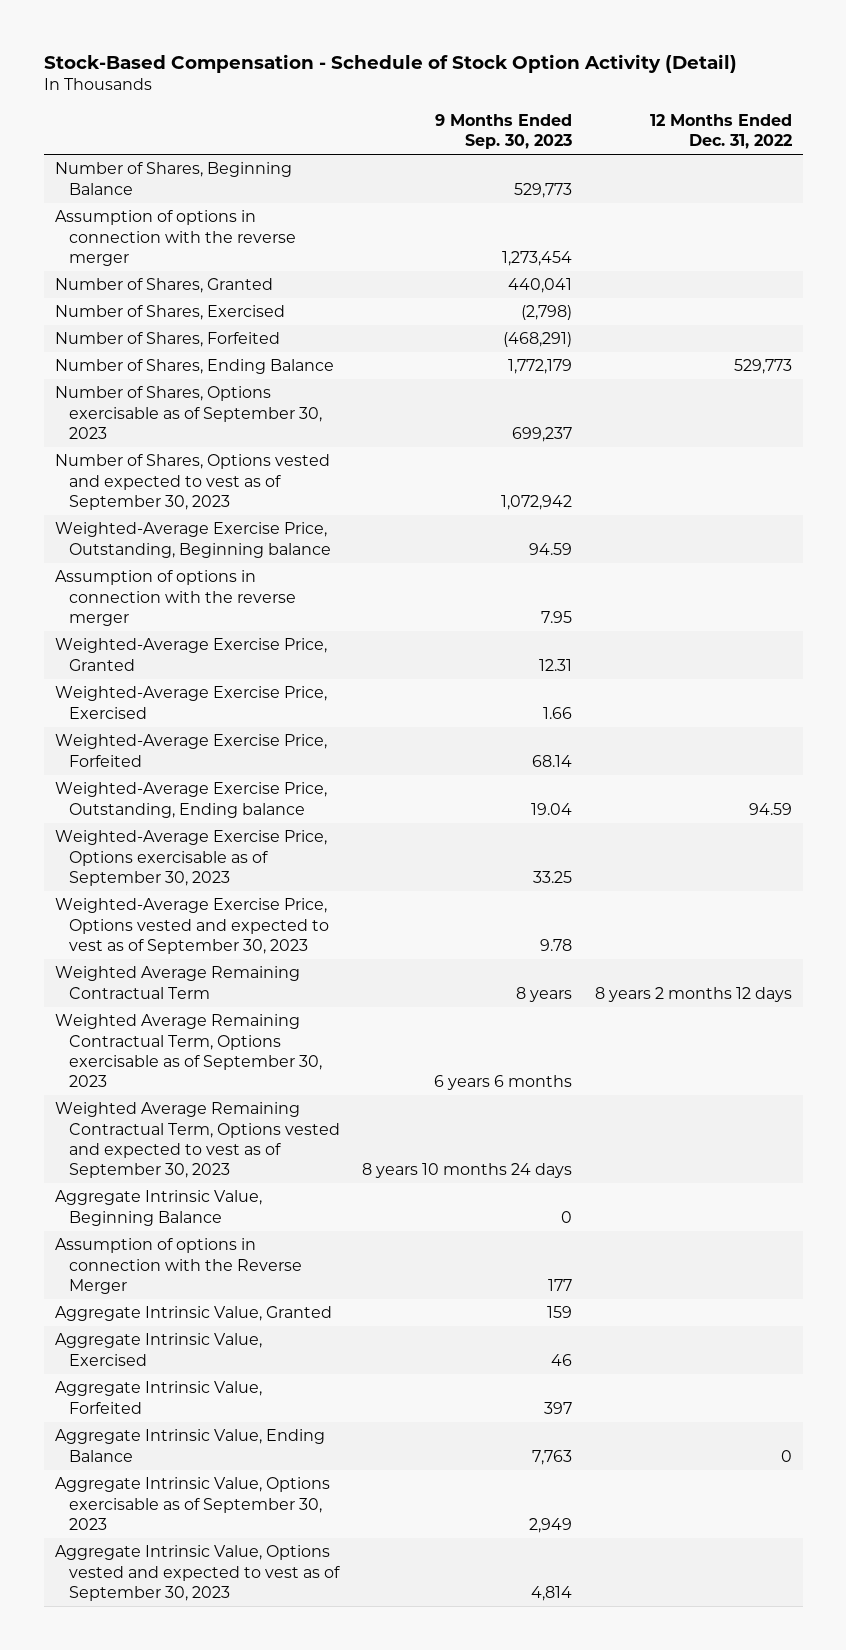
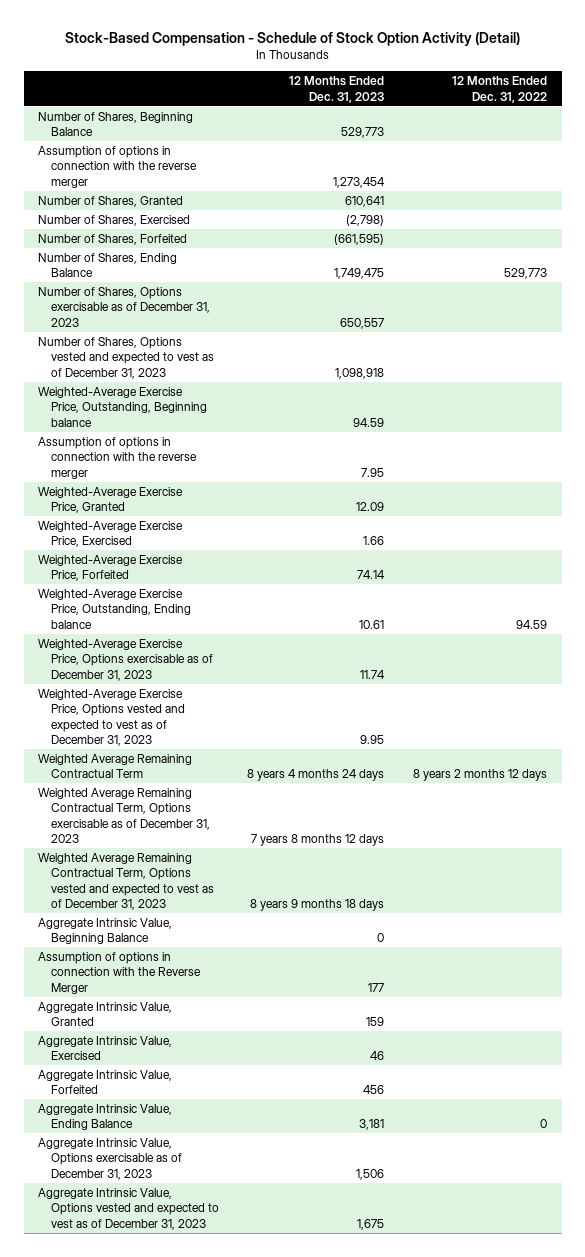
[435,113,573,150] 9 Months Ended Sep. 30, 2023 -> none
none -> [289,76,385,103] 12 Months Ended Dec. 31, 2023
[54,386,323,439] Number of Shares, Options exercisable as of September 30, 2023 -> [38,286,210,327] Number of Shares, Options exercisable as of December 31, 2023
[54,454,330,510] Number of Shares, Options vested and expected to vest as of September 30, 2023 -> [38,336,214,379] Number of Shares, Options vested and expected to vest as of December 31, 2023
[54,830,327,886] Weighted-Average Exercise Price, Options exercisable as of September 30, 2023 -> [38,638,213,681] Weighted-Average Exercise Price, Options exercisable as of December 31, 2023
[54,898,330,954] Weighted-Average Exercise Price, Options vested and expected to vest as of September 30, 2023 -> [38,688,185,747] Weighted-Average Exercise Price, Options vested and expected to vest as of December 31, 2023
[54,1014,323,1088] Weighted Average Remaining Contractual Term, Options exercisable as of September 30, 2023 -> [38,787,210,844] Weighted Average Remaining Contractual Term, Options exercisable as of December 31, 2023
[54,1102,341,1179] Weighted Average Remaining Contractual Term, Options vested and expected to vest as of September 30, 2023 -> [38,852,214,911] Weighted Average Remaining Contractual Term, Options vested and expected to vest as of December 31, 2023
[54,1477,330,1530] Aggregate Intrinsic Value, Options exercisable as of September 30, 2023 -> [38,1137,182,1180] Aggregate Intrinsic Value, Options exercisable as of December 31, 2023
[54,1545,341,1601] Aggregate Intrinsic Value, Options vested and expected to vest as of September 30, 2023 -> [38,1187,219,1230] Aggregate Intrinsic Value, Options vested and expected to vest as of December 31, 2023

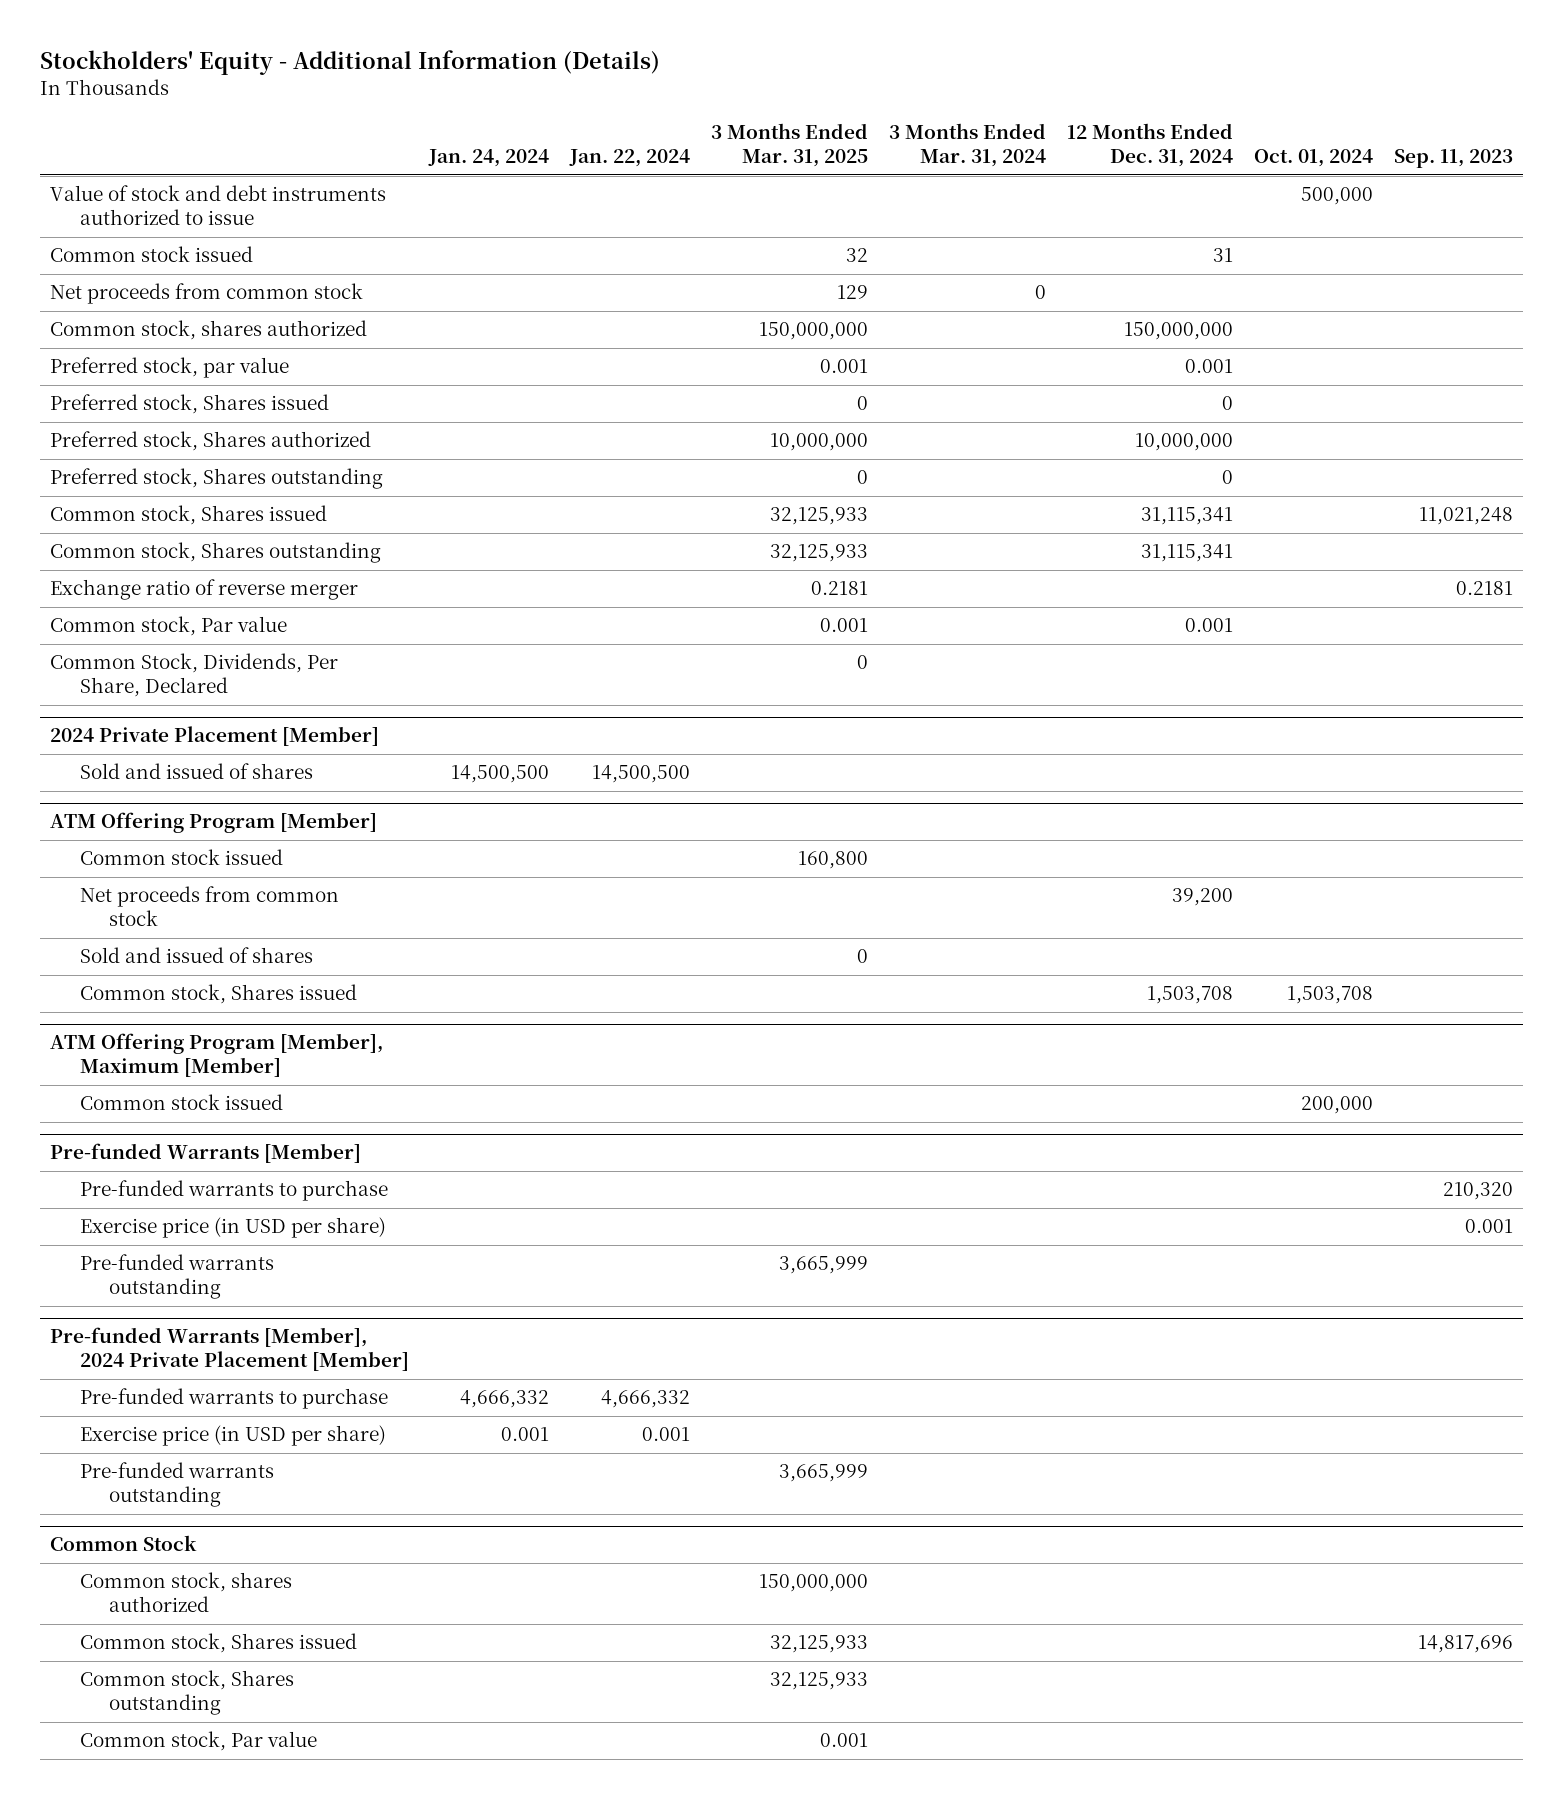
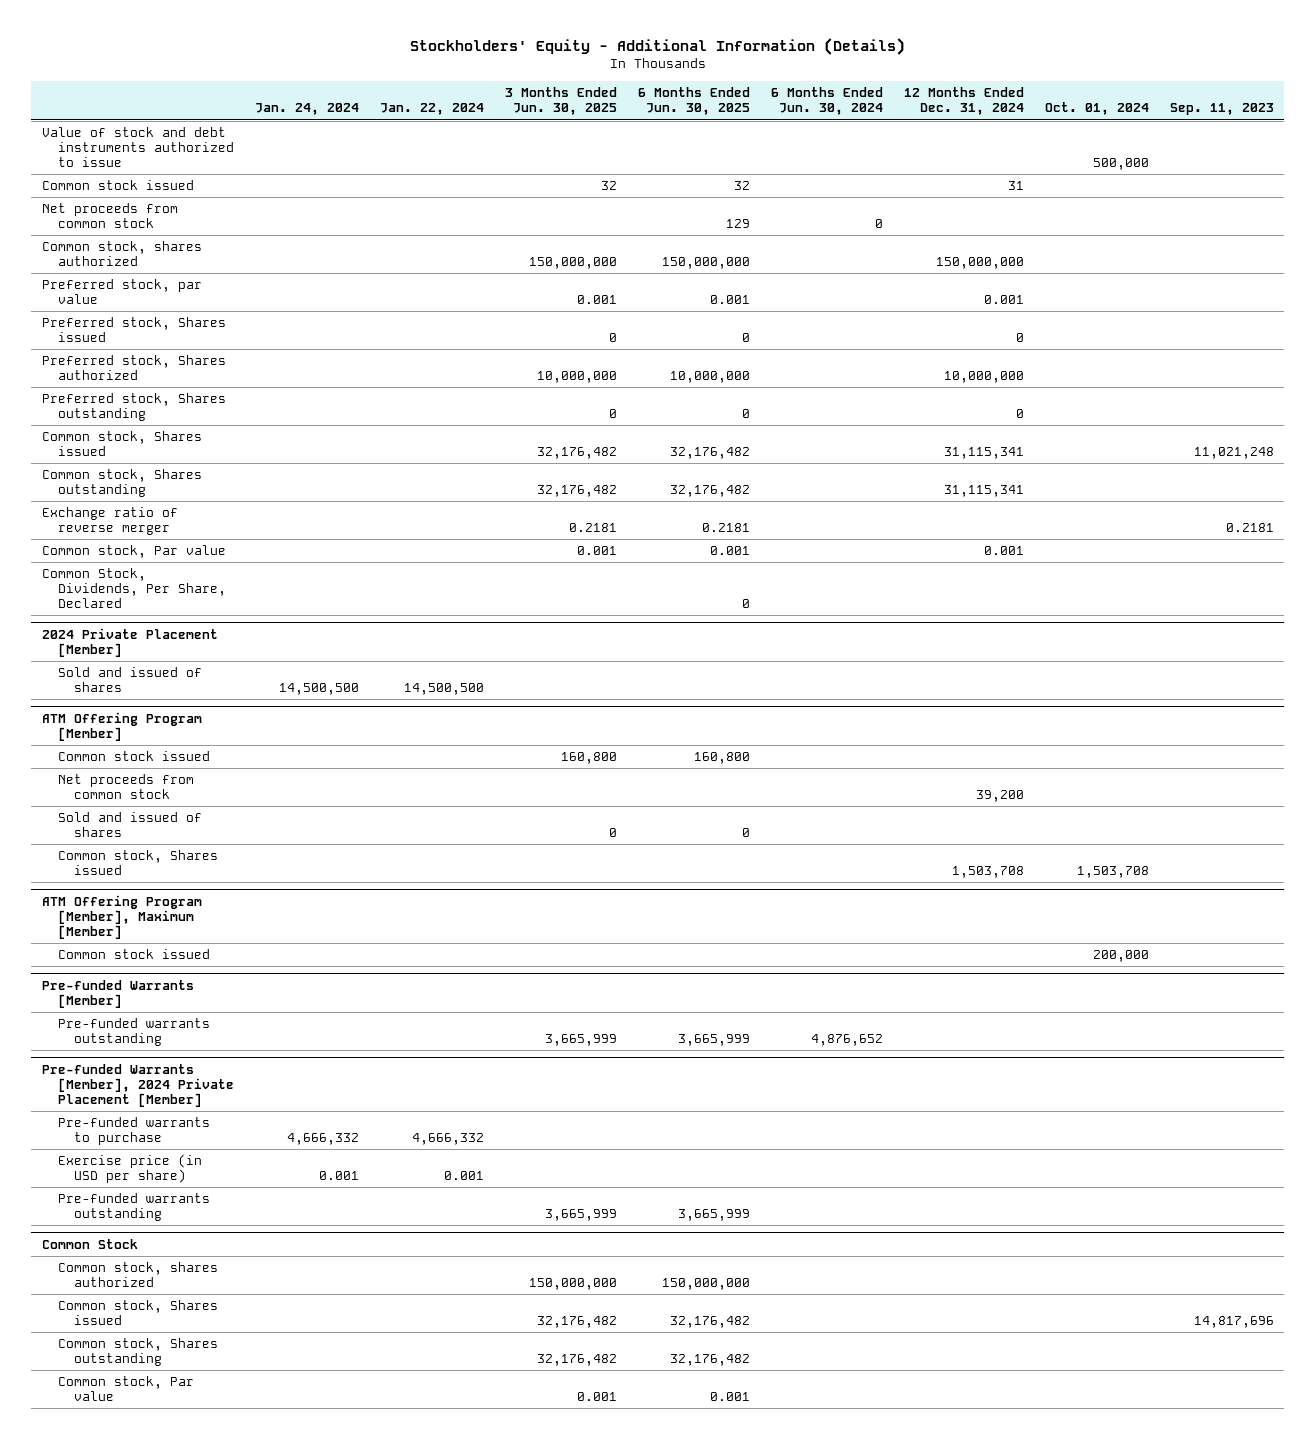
[711,123,869,168] 3 Months Ended Mar. 31, 2025 -> none
[888,123,1046,168] 3 Months Ended Mar. 31, 2024 -> none
none -> [504,87,617,116] 3 Months Ended Jun. 30, 2025
none -> [637,87,750,116] 6 Months Ended Jun. 30, 2025
none -> [770,87,883,116] 6 Months Ended Jun. 30, 2024
[79,1180,388,1202] Pre-funded warrants to purchase -> none
[79,1217,386,1239] Exercise price (in USD per share) -> none

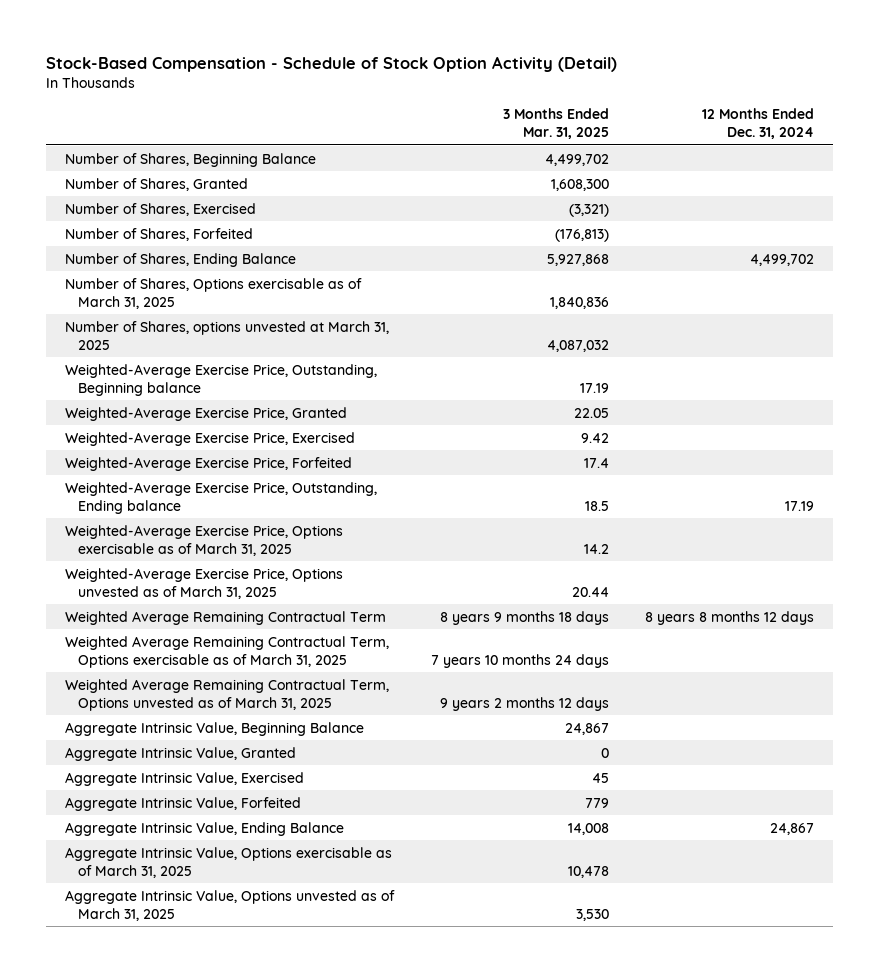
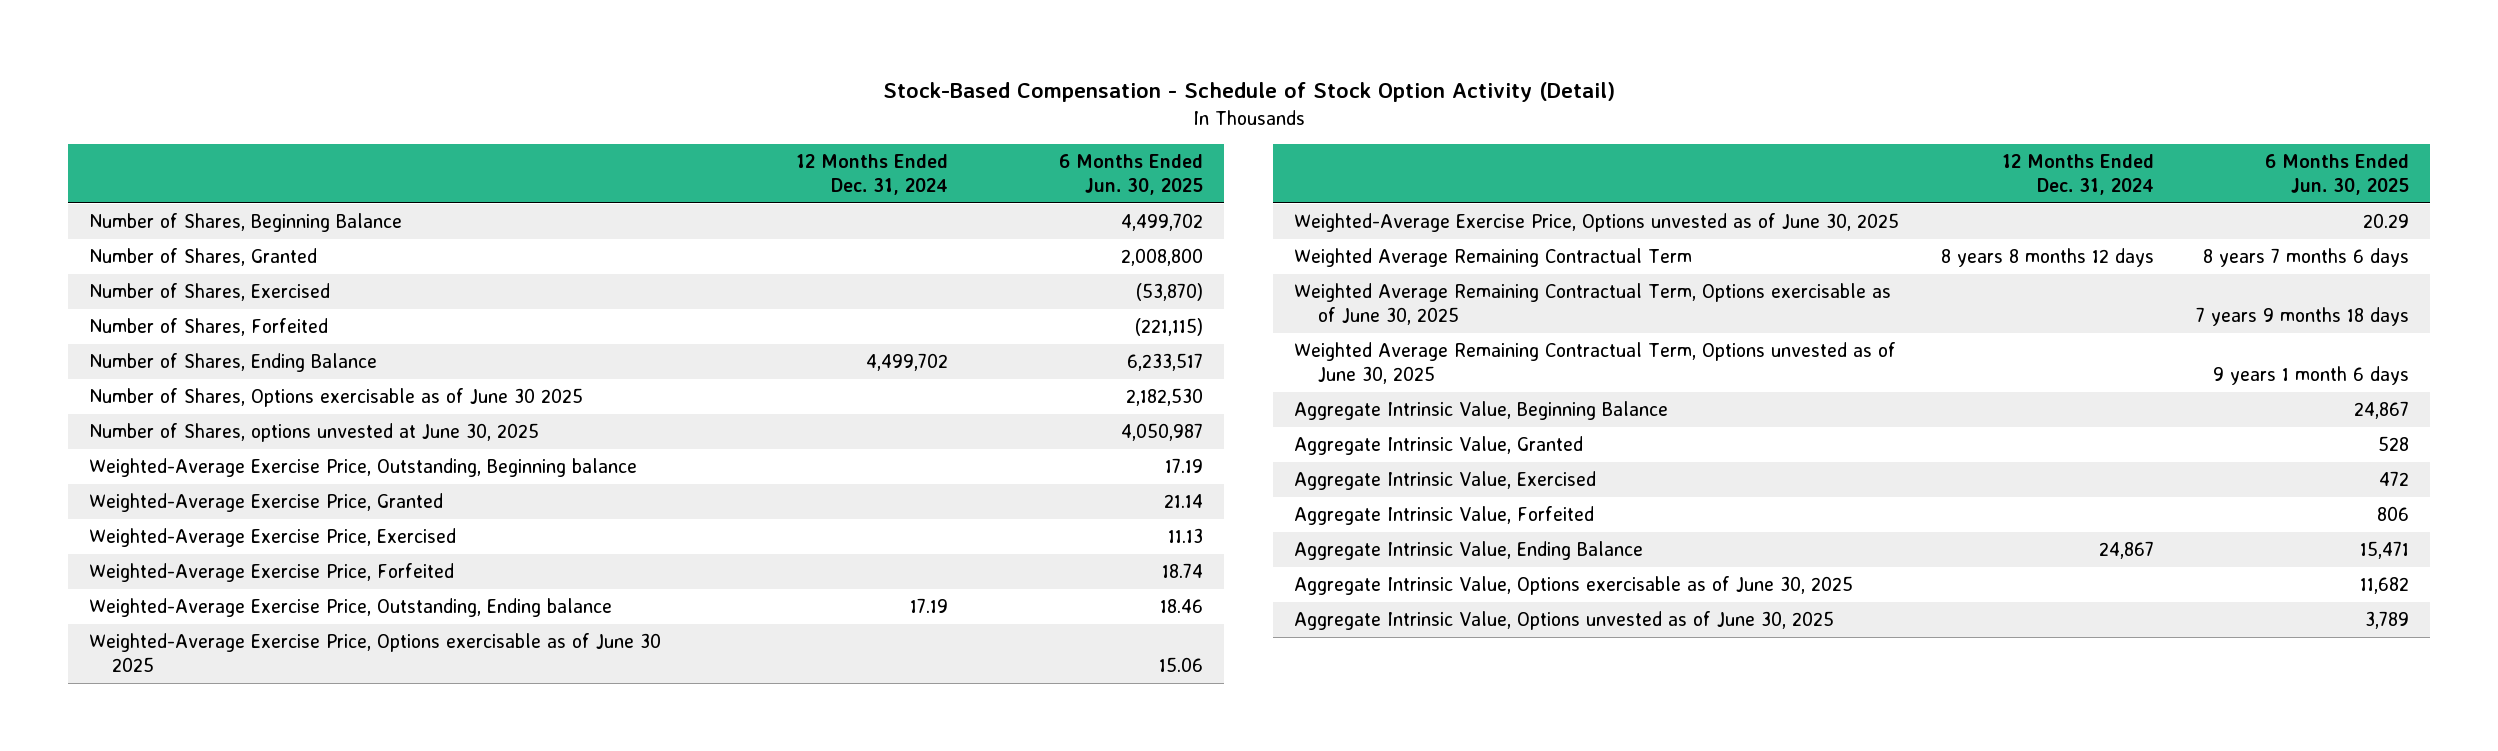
[502,108,609,140] 3 Months Ended Mar. 31, 2025 -> none
none -> [1059,154,1204,196] 6 Months Ended Jun. 30, 2025
[64,277,362,309] Number of Shares, Options exercisable as of March 31, 2025 -> [88,388,583,408] Number of Shares, Options exercisable as of June 30 2025
[64,320,389,350] Number of Shares, options unvested at March 31, 2025 -> [88,423,539,443] Number of Shares, options unvested at June 30, 2025
[64,524,343,556] Weighted-Average Exercise Price, Options exercisable as of March 31, 2025 -> [88,633,661,672] Weighted-Average Exercise Price, Options exercisable as of June 30 2025
[64,567,343,599] Weighted-Average Exercise Price, Options unvested as of March 31, 2025 -> [1294,213,1900,233] Weighted-Average Exercise Price, Options unvested as of June 30, 2025
[64,635,389,668] Weighted Average Remaining Contractual Term, Options exercisable as of March 31, 2025 -> [1294,283,1892,325] Weighted Average Remaining Contractual Term, Options exercisable as of June 30, 2025
[64,678,389,711] Weighted Average Remaining Contractual Term, Options unvested as of March 31, 2025 -> [1294,342,1897,384] Weighted Average Remaining Contractual Term, Options unvested as of June 30, 2025
[64,846,392,878] Aggregate Intrinsic Value, Options exercisable as of March 31, 2025 -> [1294,576,1854,596] Aggregate Intrinsic Value, Options exercisable as of June 30, 2025
[64,889,395,921] Aggregate Intrinsic Value, Options unvested as of March 31, 2025 -> [1294,611,1835,631] Aggregate Intrinsic Value, Options unvested as of June 30, 2025

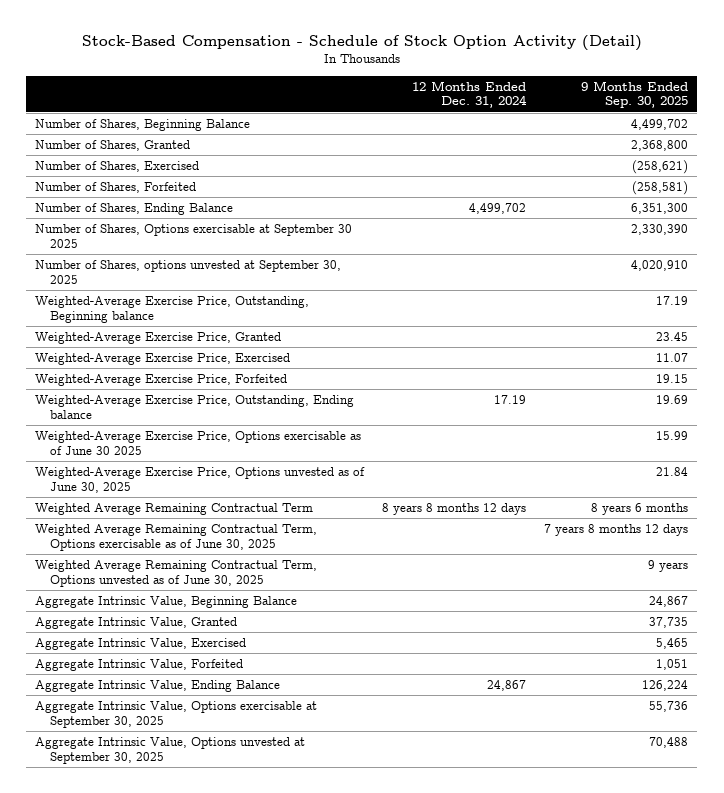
[1059,154,1204,196] 6 Months Ended Jun. 30, 2025 -> none
none -> [581,80,689,109] 9 Months Ended Sep. 30, 2025
[88,388,583,408] Number of Shares, Options exercisable as of June 30 2025 -> [35,223,353,248] Number of Shares, Options exercisable at September 30 2025
[88,423,539,443] Number of Shares, options unvested at June 30, 2025 -> [35,259,342,284] Number of Shares, options unvested at September 30, 2025
[1294,576,1854,596] Aggregate Intrinsic Value, Options exercisable as of June 30, 2025 -> [35,700,318,728] Aggregate Intrinsic Value, Options exercisable at September 30, 2025
[1294,611,1835,631] Aggregate Intrinsic Value, Options unvested as of June 30, 2025 -> [35,736,306,764] Aggregate Intrinsic Value, Options unvested at September 30, 2025

